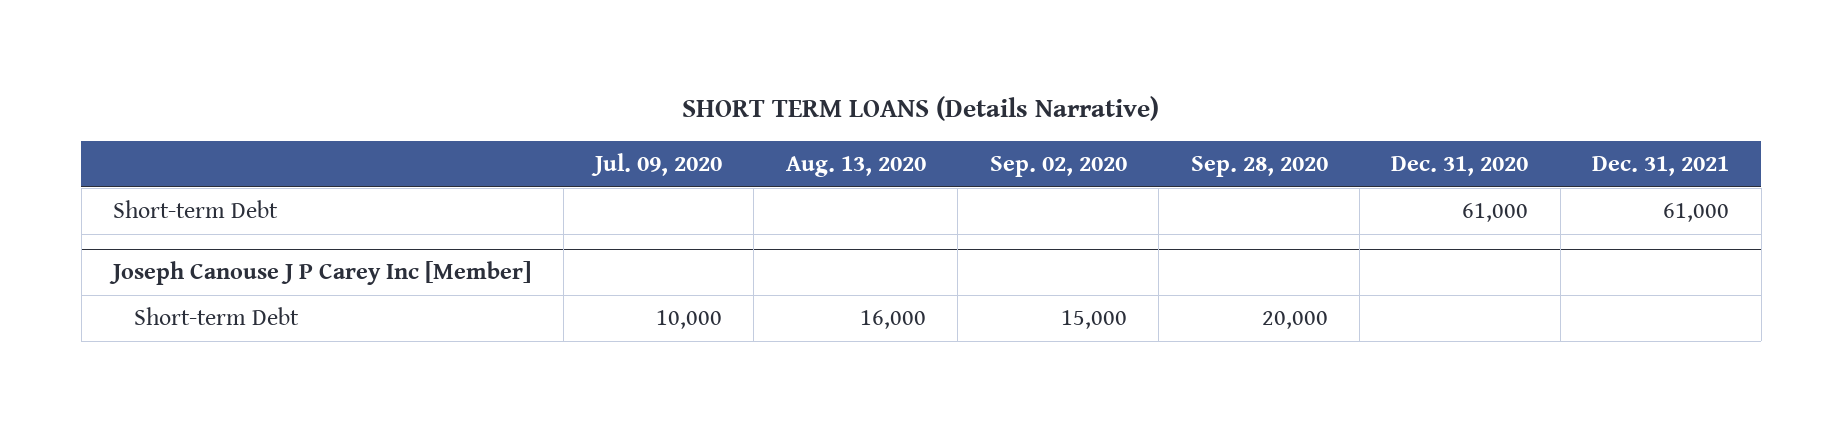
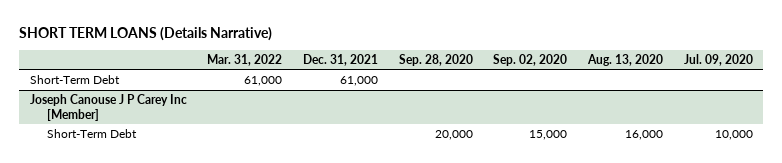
[1391,155,1529,176] Dec. 31, 2020 -> none
none -> [207,53,283,66] Mar. 31, 2022
[113,200,279,219] Short-term Debt -> [29,75,120,85] Short-Term Debt
[133,307,299,326] Short-term Debt -> [46,129,137,139] Short-Term Debt

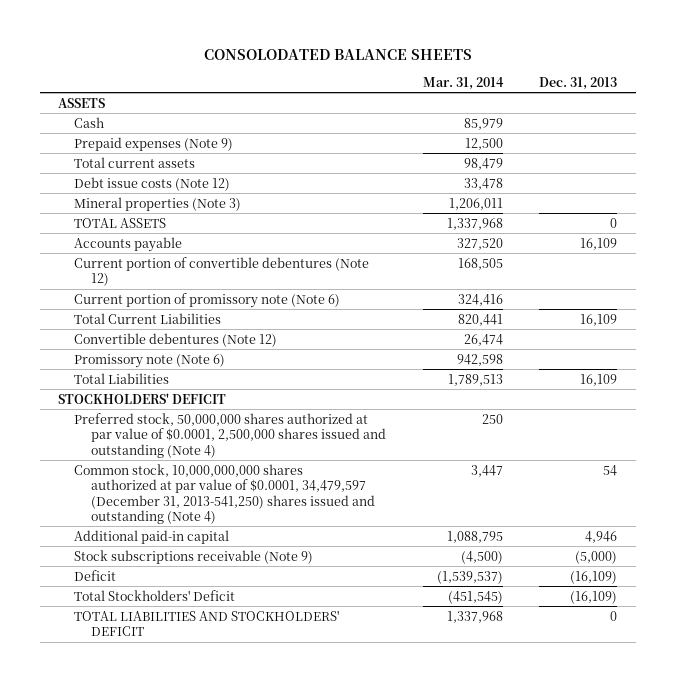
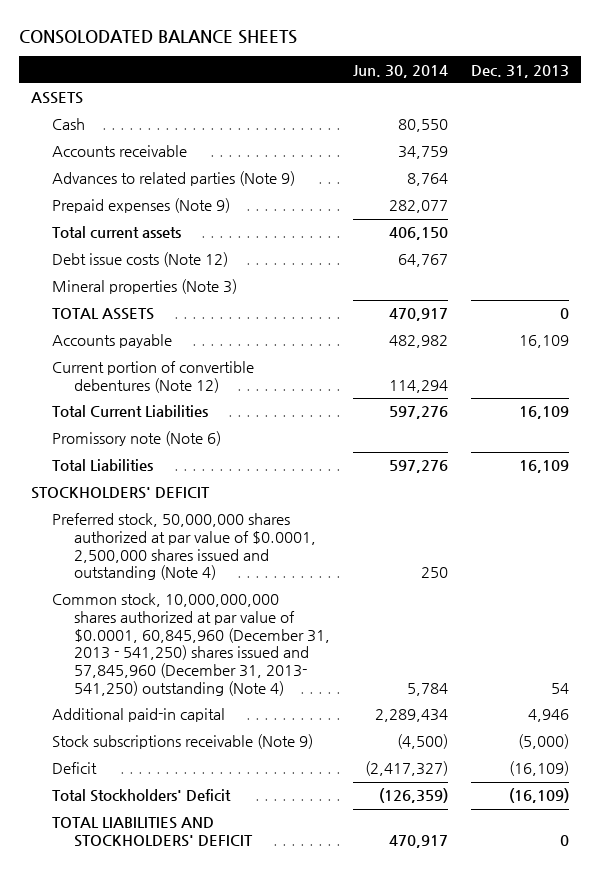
[422,76,504,90] Mar. 31, 2014 -> none
none -> [352,64,448,78] Jun. 30, 2014
none -> [52,145,188,158] Accounts receivable
none -> [52,171,296,187] Advances to related parties (Note 9)
[74,292,341,308] Current portion of promissory note (Note 6) -> none
[74,332,278,347] Convertible debentures (Note 12) -> none
[74,463,375,524] Common stock, 10,000,000,000 shares authorized at par value of $0.0001, 34,479,597 (December 31, 2013-541,250) shares issued and outstanding (Note 4) -> [52,593,330,696] Common stock, 10,000,000,000 shares authorized at par value of $0.0001, 60,845,960 (December 31, 2013 - 541,250) shares issued and 57,845,960 (December 31, 2013- 541,250) outstanding (Note 4)

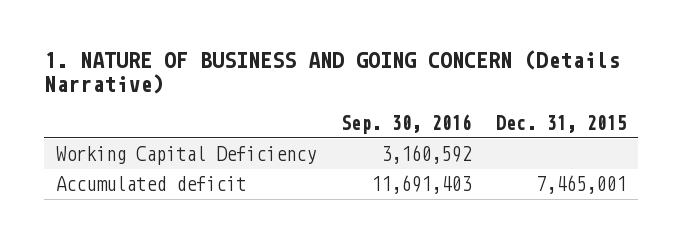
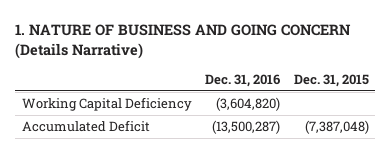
[341,113,472,134] Sep. 30, 2016 -> none
none -> [205,73,281,87] Dec. 31, 2016
[56,175,247,191] Accumulated deficit -> [21,120,150,133] Accumulated Deficit
[535,174,626,194] 7,465,001 -> [304,120,369,135] (7,387,048)

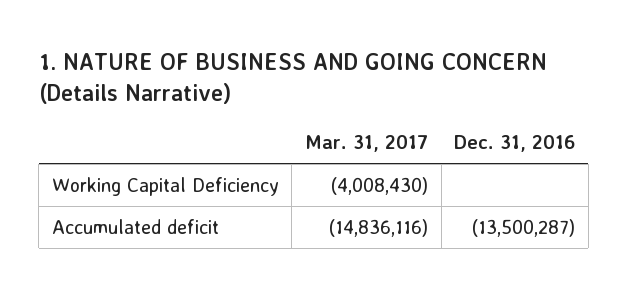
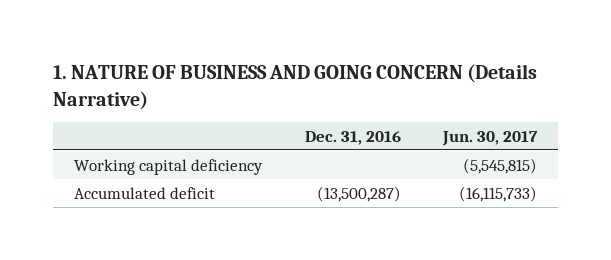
[304,135,428,153] Mar. 31, 2017 -> none
none -> [441,130,538,146] Jun. 30, 2017
[51,176,279,196] Working Capital Deficiency -> [74,158,264,175] Working capital deficiency

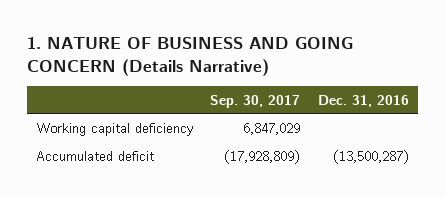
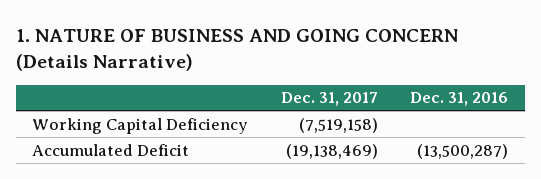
[210,94,301,108] Sep. 30, 2017 -> none
none -> [280,92,378,107] Dec. 31, 2017
[36,122,194,136] Working capital deficiency -> [32,117,249,134] Working Capital Deficiency
[36,150,155,161] Accumulated deficit -> [32,143,190,156] Accumulated Deficit

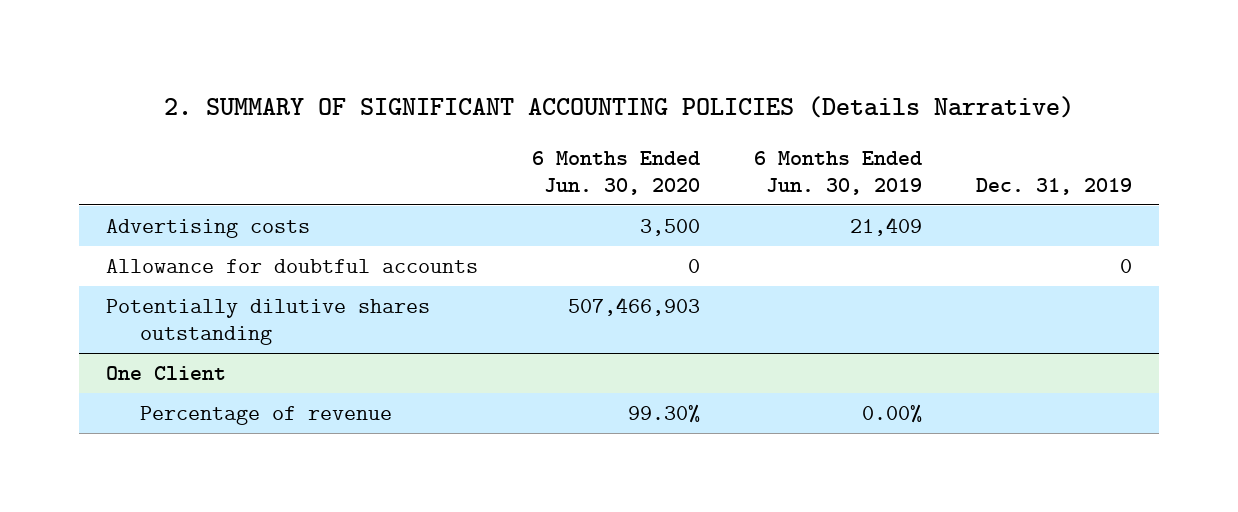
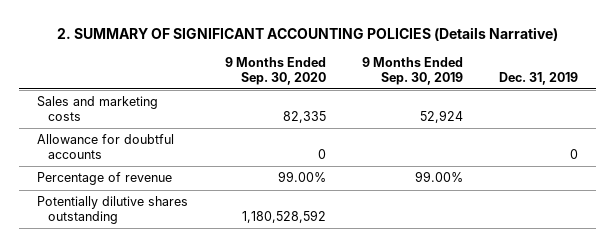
[532,150,701,196] 6 Months Ended Jun. 30, 2020 -> none
[754,150,923,196] 6 Months Ended Jun. 30, 2019 -> none
none -> [224,57,326,85] 9 Months Ended Sep. 30, 2020
none -> [361,57,463,85] 9 Months Ended Sep. 30, 2019
[106,218,311,238] Advertising costs -> [37,96,159,121] Sales and marketing costs
none -> [37,172,173,186] Percentage of revenue
[106,365,227,380] One Client -> none
[139,405,392,425] Percentage of revenue -> none

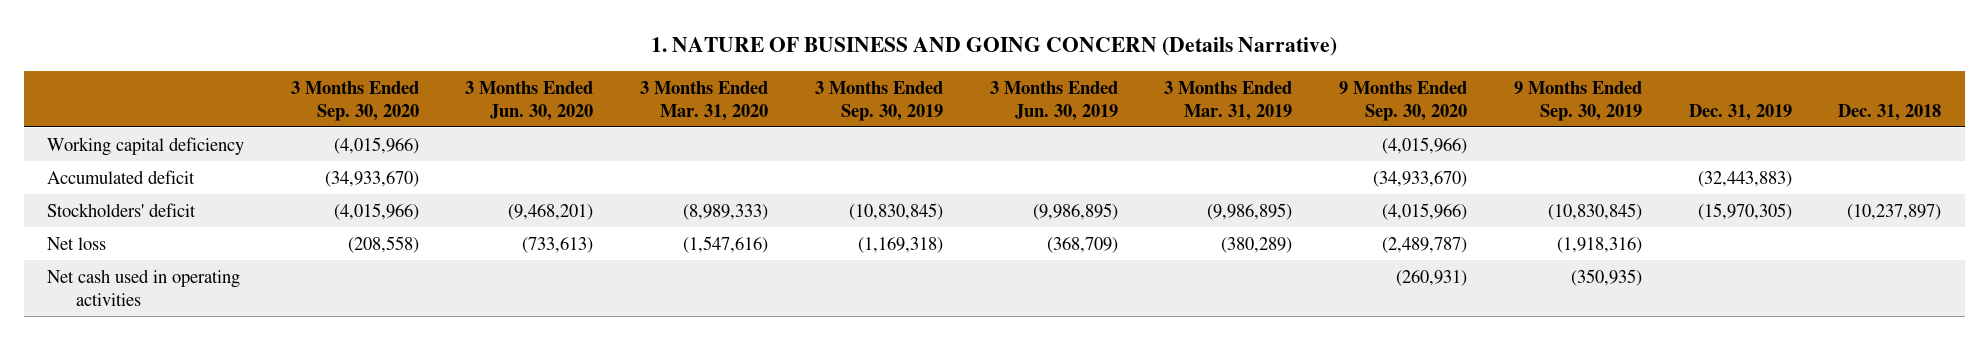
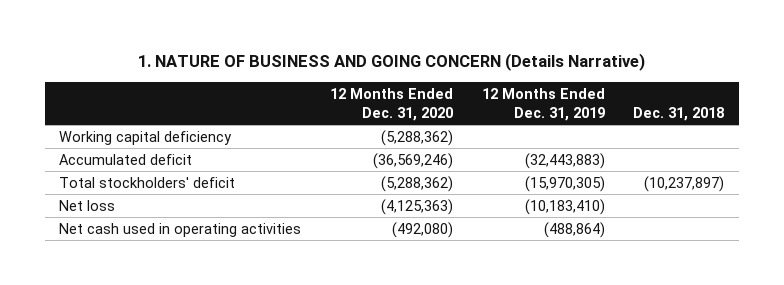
[290,80,419,121] 3 Months Ended Sep. 30, 2020 -> none
[465,80,594,121] 3 Months Ended Jun. 30, 2020 -> none
[640,80,769,121] 3 Months Ended Mar. 31, 2020 -> none
[814,80,943,121] 3 Months Ended Sep. 30, 2019 -> none
[989,80,1118,121] 3 Months Ended Jun. 30, 2019 -> none
[1164,80,1293,121] 3 Months Ended Mar. 31, 2019 -> none
[1339,80,1468,121] 9 Months Ended Sep. 30, 2020 -> none
[1513,80,1642,121] 9 Months Ended Sep. 30, 2019 -> none
[1688,103,1792,121] Dec. 31, 2019 -> none
none -> [329,87,453,121] 12 Months Ended Dec. 31, 2020
none -> [481,87,605,121] 12 Months Ended Dec. 31, 2019
[46,202,196,217] Stockholders' deficit -> [59,176,236,188] Total stockholders' deficit

